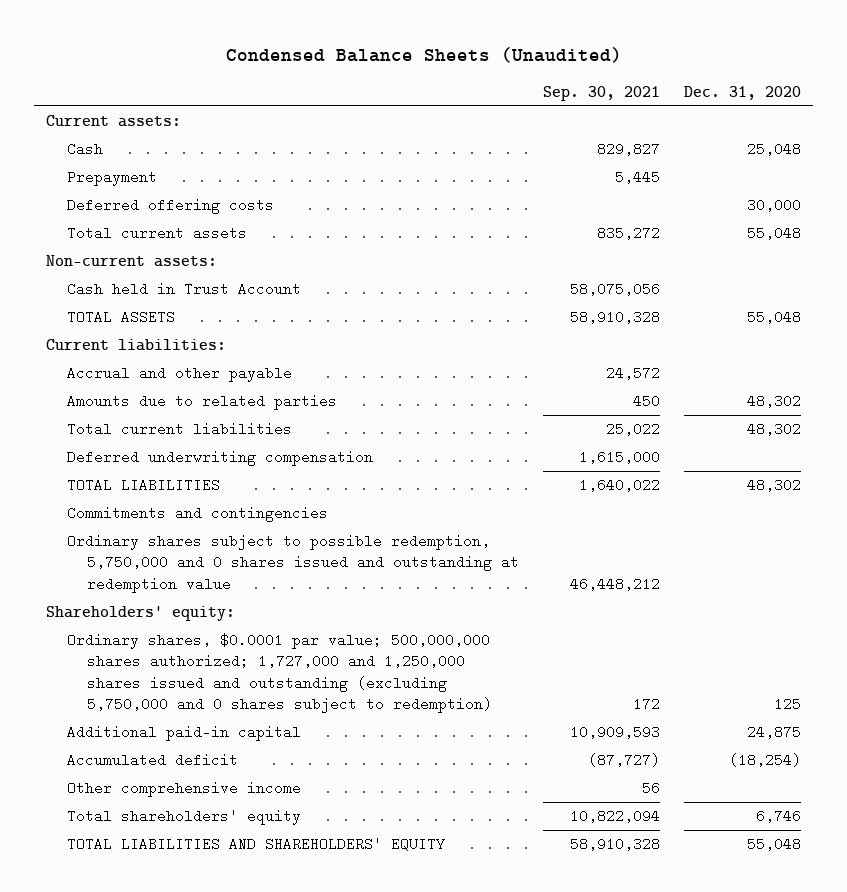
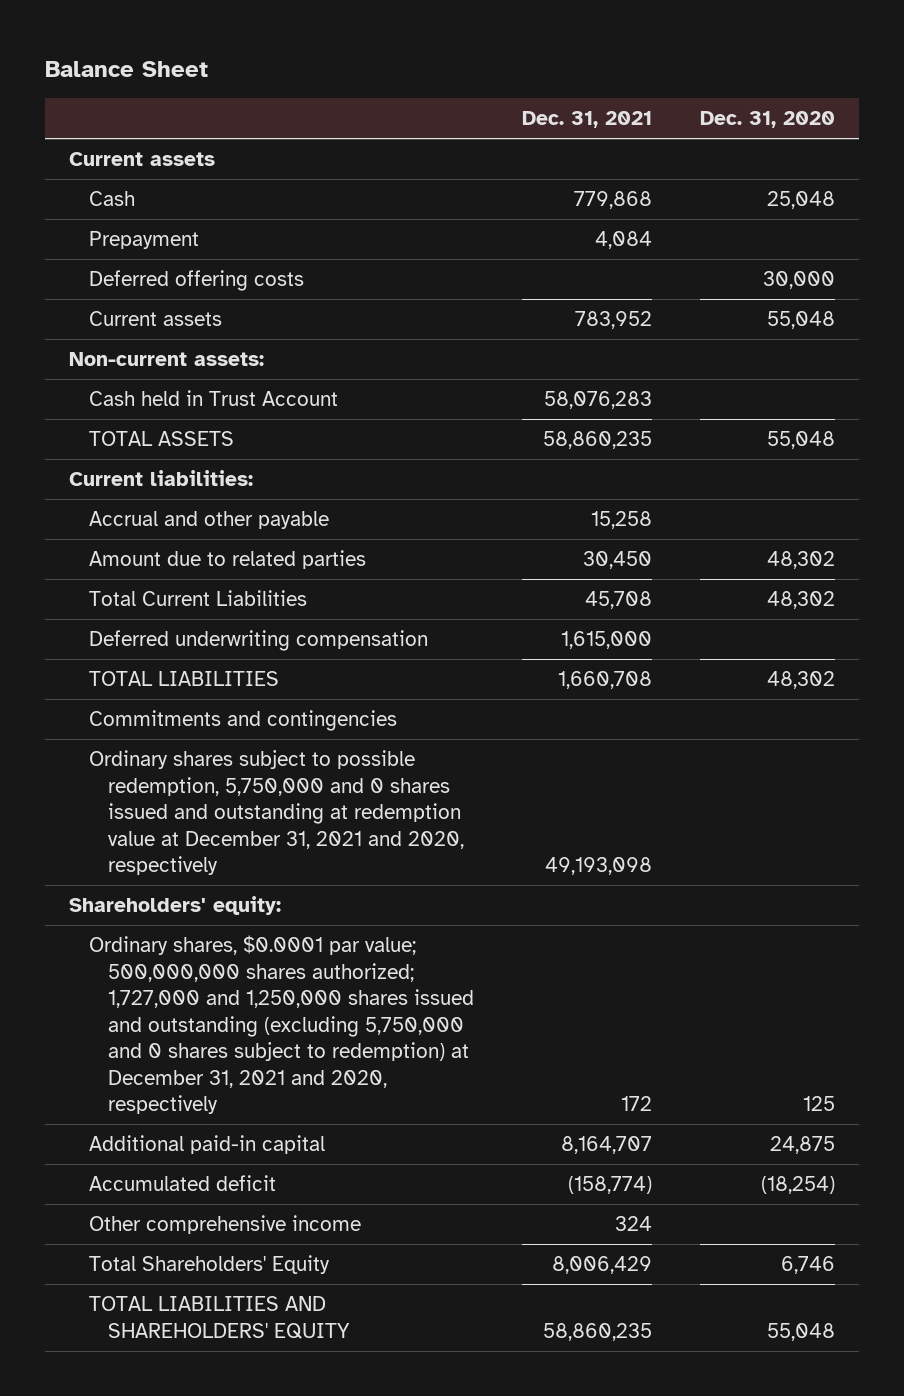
[225,46,622,63] Condensed Balance Sheets (Unaudited) -> [44,61,208,78] Balance Sheet
[543,85,661,101] Sep. 30, 2021 -> none
none -> [522,111,653,129] Dec. 31, 2021
[46,115,182,128] Current assets: -> [68,152,215,167] Current assets
[66,226,247,241] Total current assets -> [88,311,222,327] Current assets
[66,394,337,411] Amounts due to related parties -> [88,550,366,570] Amount due to related parties
[66,422,292,437] Total current liabilities -> [88,590,307,607] Total Current Liabilities
[66,534,519,593] Ordinary shares subject to possible redemption, 5,750,000 and 0 shares issued and outstanding at redemption value -> [88,750,465,876] Ordinary shares subject to possible redemption, 5,750,000 and 0 shares issued and outstanding at redemption value at December 31, 2021 and 2020, respectively
[66,633,492,713] Ordinary shares, $0.0001 par value; 500,000,000 shares authorized; 1,727,000 and 1,250,000 shares issued and outstanding (excluding 5,750,000 and 0 shares subject to redemption) -> [88,935,475,1115] Ordinary shares, $0.0001 par value; 500,000,000 shares authorized; 1,727,000 and 1,250,000 shares issued and outstanding (excluding 5,750,000 and 0 shares subject to redemption) at December 31, 2021 and 2020, respectively
[66,809,301,826] Total shareholders' equity -> [88,1255,330,1275] Total Shareholders' Equity

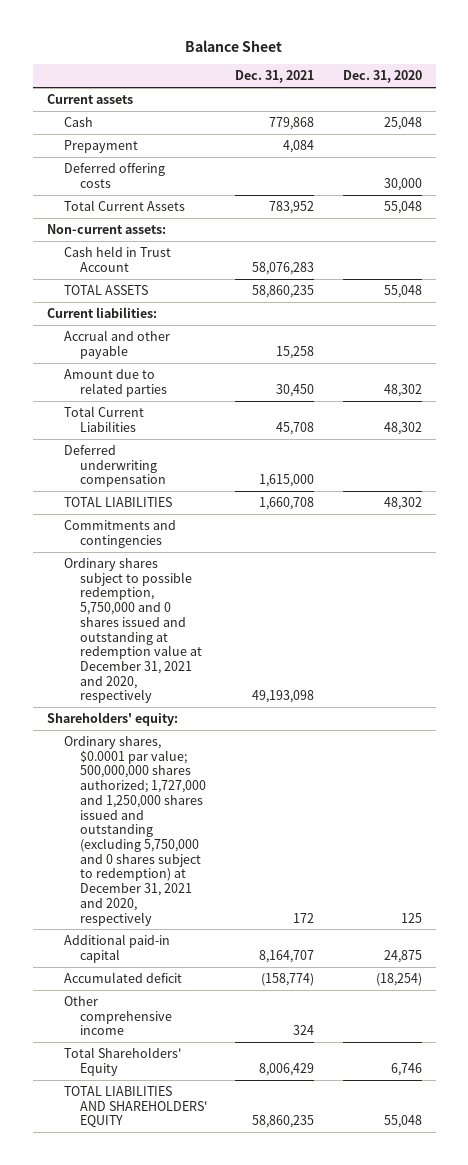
[88,311,222,327] Current assets -> [63,199,185,211] Total Current Assets

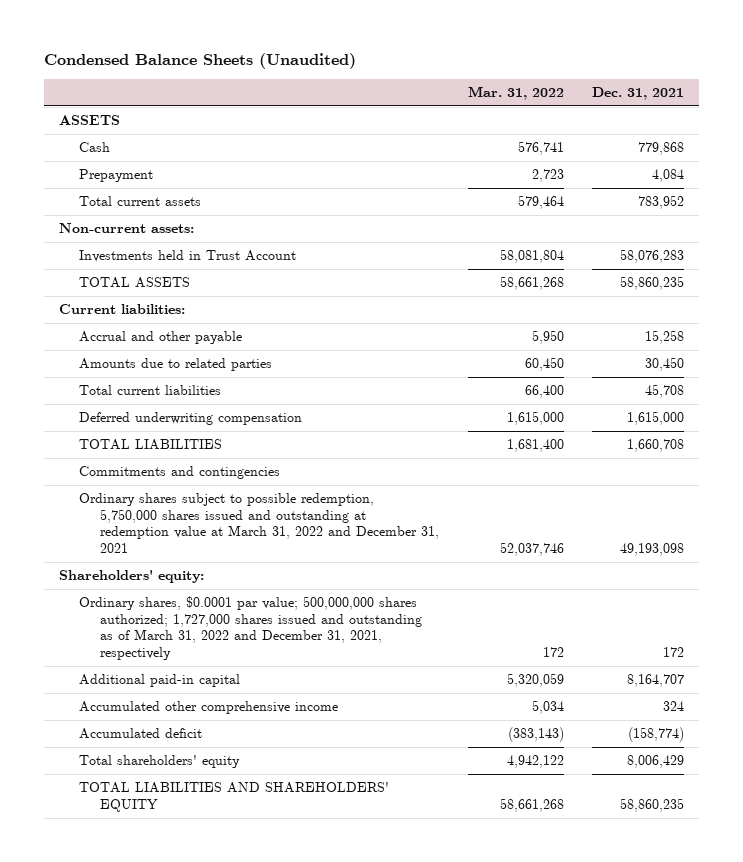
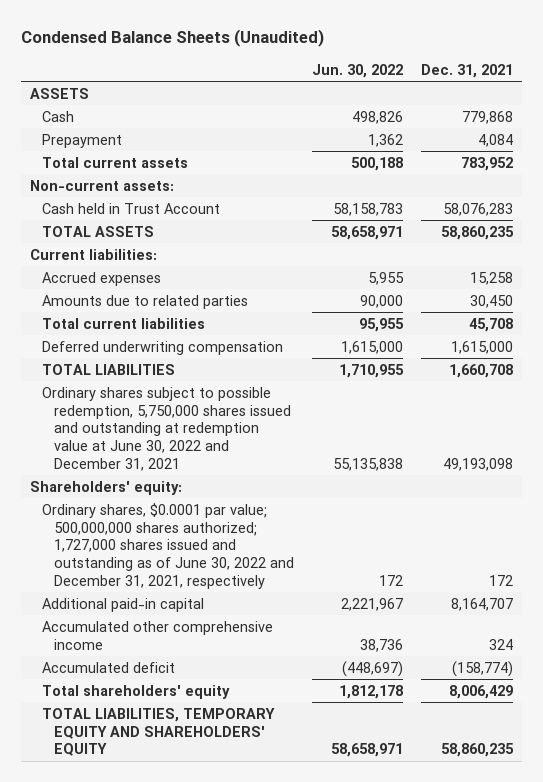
[467,85,564,100] Mar. 31, 2022 -> none
none -> [312,63,404,78] Jun. 30, 2022
[79,250,297,263] Investments held in Trust Account -> [41,202,220,214] Cash held in Trust Account
[79,331,243,345] Accrual and other payable -> [41,271,161,286] Accrued expenses
[79,466,281,480] Commitments and contingencies -> none
[79,493,440,554] Ordinary shares subject to possible redemption, 5,750,000 shares issued and outstanding at redemption value at March 31, 2022 and December 31, 2021 -> [41,386,292,472] Ordinary shares subject to possible redemption, 5,750,000 shares issued and outstanding at redemption value at June 30, 2022 and December 31, 2021
[79,596,423,661] Ordinary shares, $0.0001 par value; 500,000,000 shares authorized; 1,727,000 shares issued and outstanding as of March 31, 2022 and December 31, 2021, respectively -> [41,502,295,590] Ordinary shares, $0.0001 par value; 500,000,000 shares authorized; 1,727,000 shares issued and outstanding as of June 30, 2022 and December 31, 2021, respectively
[79,782,390,812] TOTAL LIABILITIES AND SHAREHOLDERS' EQUITY -> [41,707,275,757] TOTAL LIABILITIES, TEMPORARY EQUITY AND SHAREHOLDERS' EQUITY

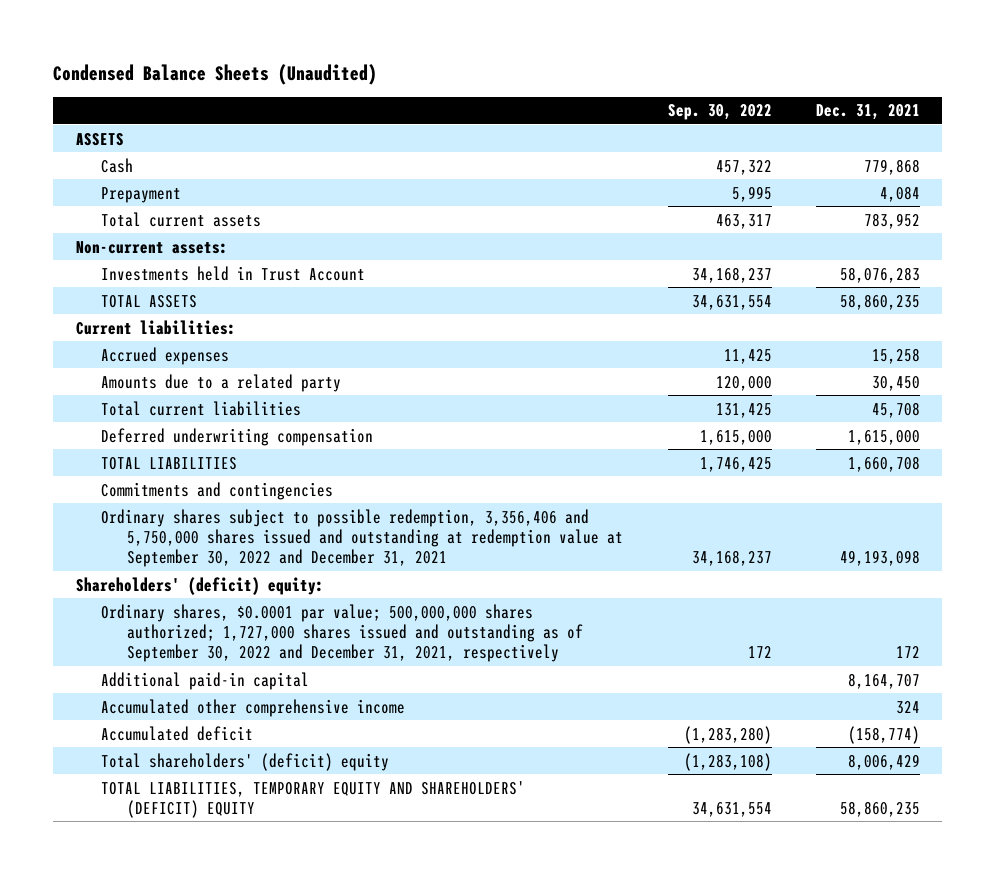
[312,63,404,78] Jun. 30, 2022 -> none
none -> [667,104,772,121] Sep. 30, 2022
[41,202,220,214] Cash held in Trust Account -> [101,265,366,281] Investments held in Trust Account
[41,294,248,309] Amounts due to related parties -> [101,373,342,392] Amounts due to a related party
none -> [101,481,334,500] Commitments and contingencies
[41,386,292,472] Ordinary shares subject to possible redemption, 5,750,000 shares issued and outstanding at redemption value at June 30, 2022 and December 31, 2021 -> [101,508,624,568] Ordinary shares subject to possible redemption, 3,356,406 and 5,750,000 shares issued and outstanding at redemption value at September 30, 2022 and December 31, 2021
[29,480,182,495] Shareholders' equity: -> [75,576,324,595] Shareholders' (deficit) equity:
[41,502,295,590] Ordinary shares, $0.0001 par value; 500,000,000 shares authorized; 1,727,000 shares issued and outstanding as of June 30, 2022 and December 31, 2021, respectively -> [101,603,584,663] Ordinary shares, $0.0001 par value; 500,000,000 shares authorized; 1,727,000 shares issued and outstanding as of September 30, 2022 and December 31, 2021, respectively
[41,684,230,699] Total shareholders' equity -> [101,752,390,771] Total shareholders' (deficit) equity
[41,707,275,757] TOTAL LIABILITIES, TEMPORARY EQUITY AND SHAREHOLDERS' EQUITY -> [101,780,526,818] TOTAL LIABILITIES, TEMPORARY EQUITY AND SHAREHOLDERS' (DEFICIT) EQUITY

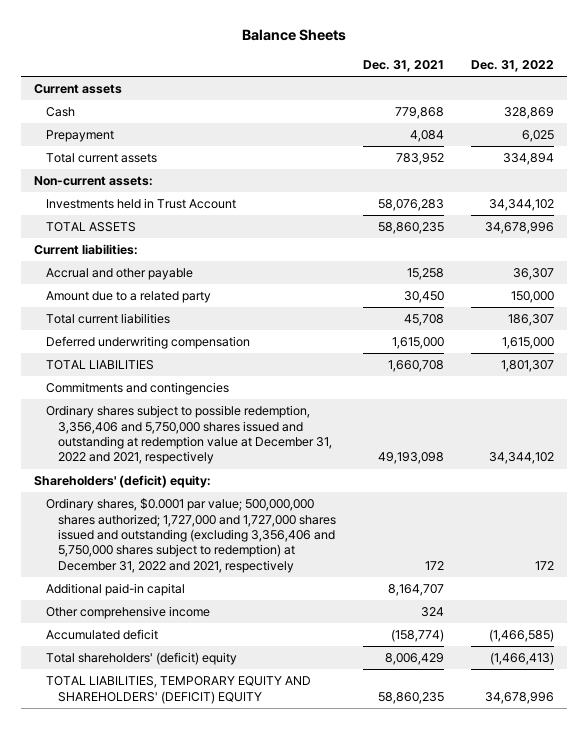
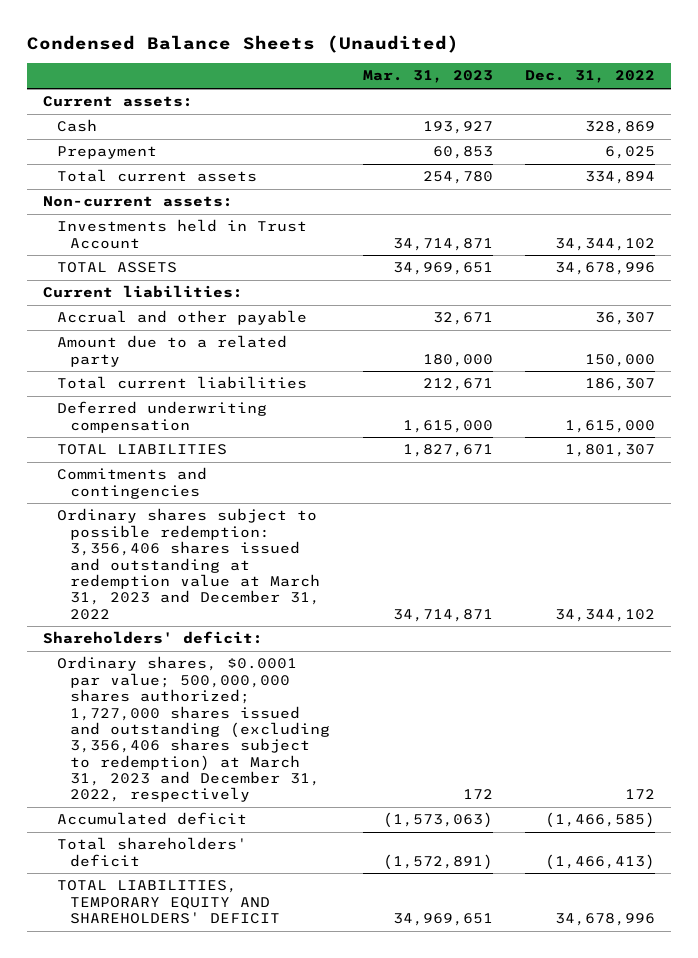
[241,29,346,42] Balance Sheets -> [26,34,459,53] Condensed Balance Sheets (Unaudited)
[363,60,445,73] Dec. 31, 2021 -> none
none -> [362,70,493,84] Mar. 31, 2023
[34,84,123,95] Current assets -> [43,96,194,108] Current assets:
[46,583,186,597] Additional paid-in capital -> none
[46,606,211,620] Other comprehensive income -> none
[46,405,333,465] Ordinary shares subject to possible redemption, 3,356,406 and 5,750,000 shares issued and outstanding at redemption value at December 31, 2022 and 2021, respectively -> [56,508,321,620] Ordinary shares subject to possible redemption: 3,356,406 shares issued and outstanding at redemption value at March 31, 2023 and December 31, 2022
[34,475,212,489] Shareholders' (deficit) equity: -> [43,631,264,645] Shareholders' deficit:
[46,498,337,573] Ordinary shares, $0.0001 par value; 500,000,000 shares authorized; 1,727,000 and 1,727,000 shares issued and outstanding (excluding 3,356,406 and 5,750,000 shares subject to redemption) at December 31, 2022 and 2021, respectively -> [56,656,331,803] Ordinary shares, $0.0001 par value; 500,000,000 shares authorized; 1,727,000 shares issued and outstanding (excluding 3,356,406 shares subject to redemption) at March 31, 2023 and December 31, 2022, respectively
[46,652,238,666] Total shareholders' (deficit) equity -> [56,837,247,867] Total shareholders' deficit
[46,676,312,704] TOTAL LIABILITIES, TEMPORARY EQUITY AND SHAREHOLDERS' (DEFICIT) EQUITY -> [56,880,281,925] TOTAL LIABILITIES, TEMPORARY EQUITY AND SHAREHOLDERS' DEFICIT

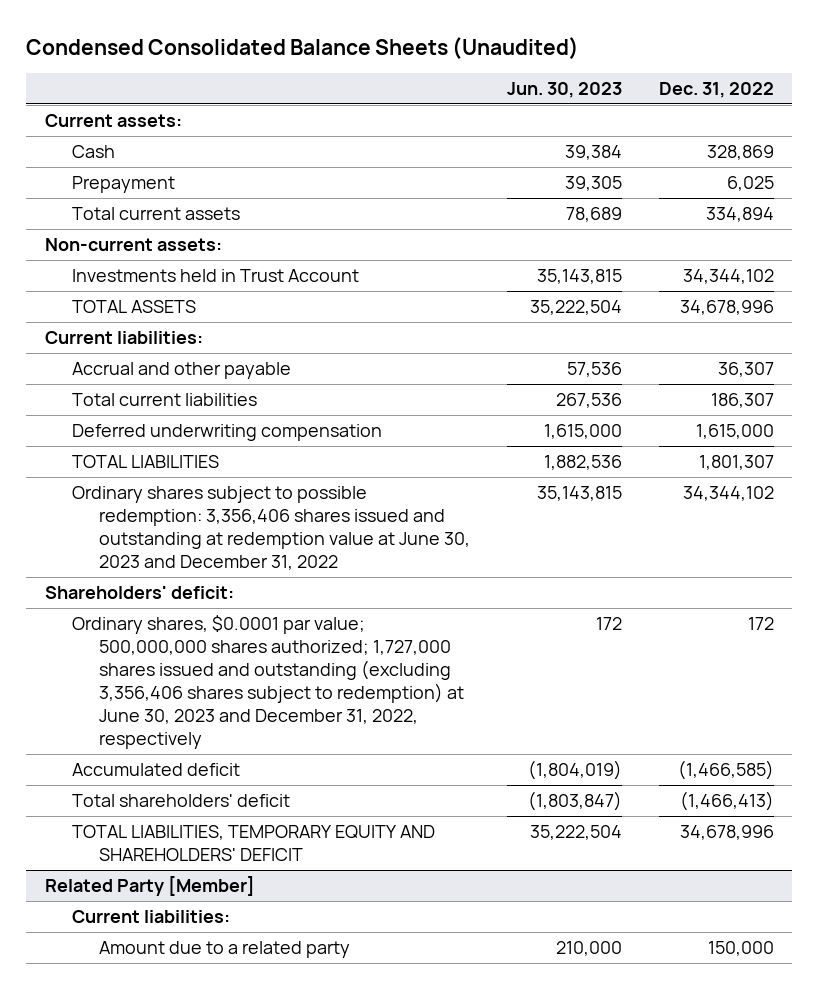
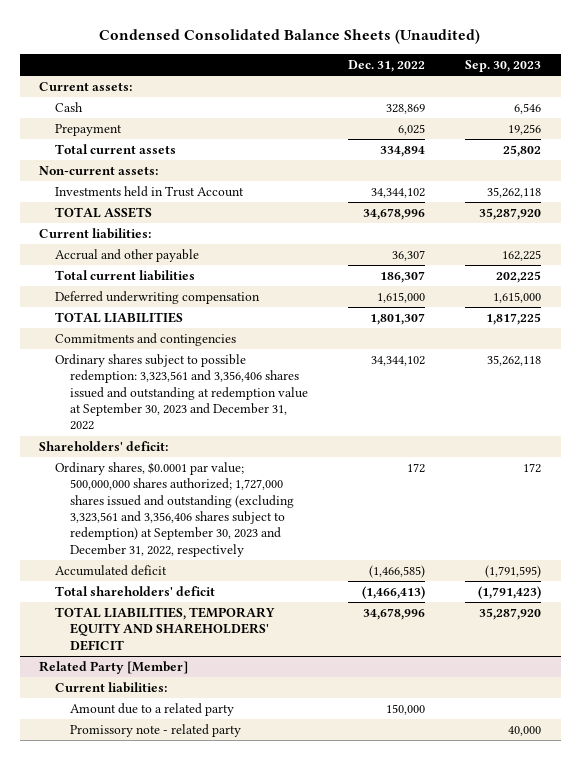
[506,81,622,98] Jun. 30, 2023 -> none
none -> [465,59,542,72] Sep. 30, 2023
none -> [54,333,236,347] Commitments and contingencies
[71,486,471,571] Ordinary shares subject to possible redemption: 3,356,406 shares issued and outstanding at redemption value at June 30, 2023 and December 31, 2022 -> [54,354,309,431] Ordinary shares subject to possible redemption: 3,323,561 and 3,356,406 shares issued and outstanding at redemption value at September 30, 2023 and December 31, 2022
[71,615,465,749] Ordinary shares, $0.0001 par value; 500,000,000 shares authorized; 1,727,000 shares issued and outstanding (excluding 3,356,406 shares subject to redemption) at June 30, 2023 and December 31, 2022, respectively -> [54,462,295,557] Ordinary shares, $0.0001 par value; 500,000,000 shares authorized; 1,727,000 shares issued and outstanding (excluding 3,323,561 and 3,356,406 shares subject to redemption) at September 30, 2023 and December 31, 2022, respectively
none -> [70,724,242,738] Promissory note - related party

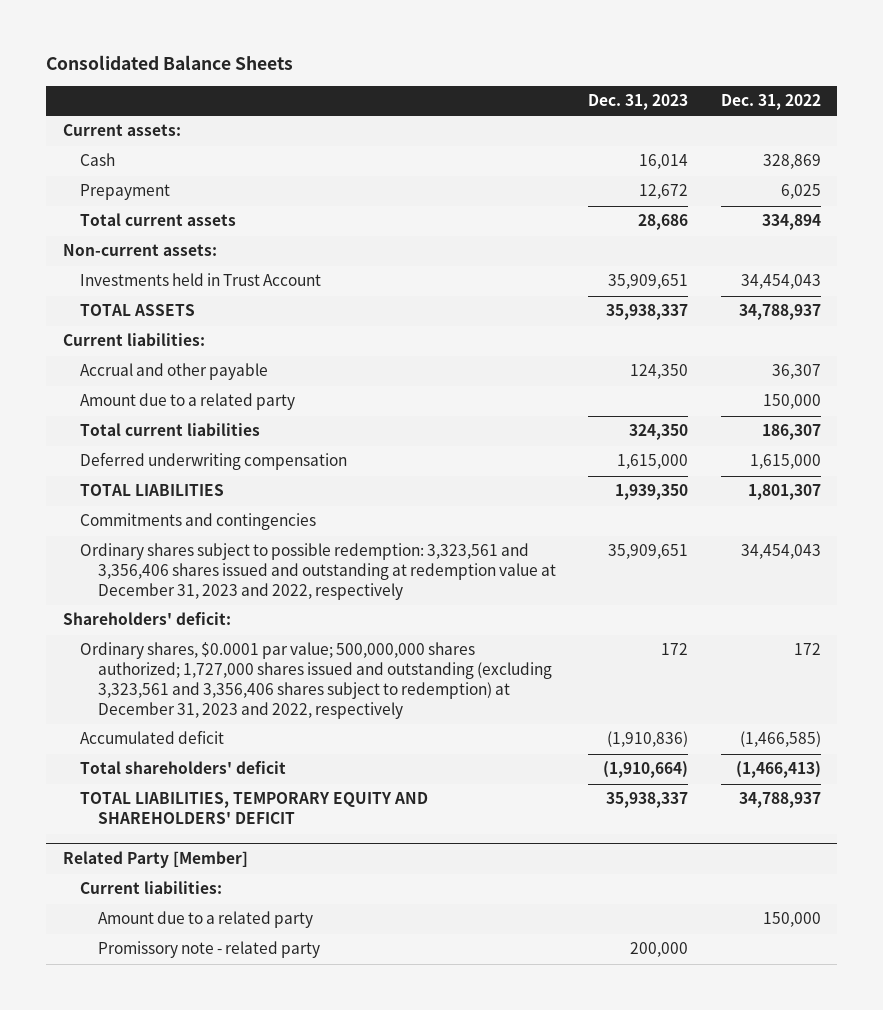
[99,29,481,45] Condensed Consolidated Balance Sheets (Unaudited) -> [46,55,294,71] Consolidated Balance Sheets
[465,59,542,72] Sep. 30, 2023 -> none
none -> [588,94,689,111] Dec. 31, 2023
[371,188,426,199] 34,344,102 -> [740,274,821,290] 34,454,043
[363,208,426,221] 34,678,996 -> [738,304,821,321] 34,788,937
none -> [80,393,296,411] Amount due to a related party
[54,354,309,431] Ordinary shares subject to possible redemption: 3,323,561 and 3,356,406 shares issued and outstanding at redemption value at September 30, 2023 and December 31, 2022 -> [80,543,557,601] Ordinary shares subject to possible redemption: 3,323,561 and 3,356,406 shares issued and outstanding at redemption value at December 31, 2023 and 2022, respectively
[371,356,426,367] 34,344,102 -> [740,544,821,560] 34,454,043
[54,462,295,557] Ordinary shares, $0.0001 par value; 500,000,000 shares authorized; 1,727,000 shares issued and outstanding (excluding 3,323,561 and 3,356,406 shares subject to redemption) at September 30, 2023 and December 31, 2022, respectively -> [80,642,553,720] Ordinary shares, $0.0001 par value; 500,000,000 shares authorized; 1,727,000 shares issued and outstanding (excluding 3,323,561 and 3,356,406 shares subject to redemption) at December 31, 2023 and 2022, respectively
[363,608,426,621] 34,678,996 -> [738,792,821,809] 34,788,937

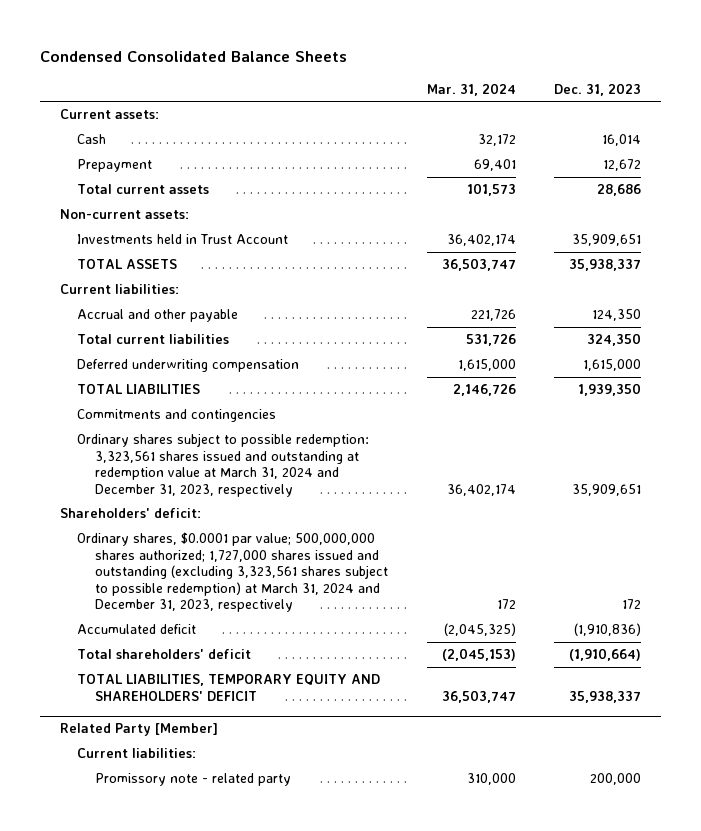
[46,55,294,71] Consolidated Balance Sheets -> [40,51,348,63] Condensed Consolidated Balance Sheets
[720,94,821,111] Dec. 31, 2022 -> none
none -> [426,82,516,96] Mar. 31, 2024
[80,393,296,411] Amount due to a related party -> none
[80,543,557,601] Ordinary shares subject to possible redemption: 3,323,561 and 3,356,406 shares issued and outstanding at redemption value at December 31, 2023 and 2022, respectively -> [77,433,370,497] Ordinary shares subject to possible redemption: 3,323,561 shares issued and outstanding at redemption value at March 31, 2024 and December 31, 2023, respectively
[80,642,553,720] Ordinary shares, $0.0001 par value; 500,000,000 shares authorized; 1,727,000 shares issued and outstanding (excluding 3,323,561 and 3,356,406 shares subject to redemption) at December 31, 2023 and 2022, respectively -> [77,532,389,613] Ordinary shares, $0.0001 par value; 500,000,000 shares authorized; 1,727,000 shares issued and outstanding (excluding 3,323,561 shares subject to possible redemption) at March 31, 2024 and December 31, 2023, respectively
[98,911,314,929] Amount due to a related party -> none

